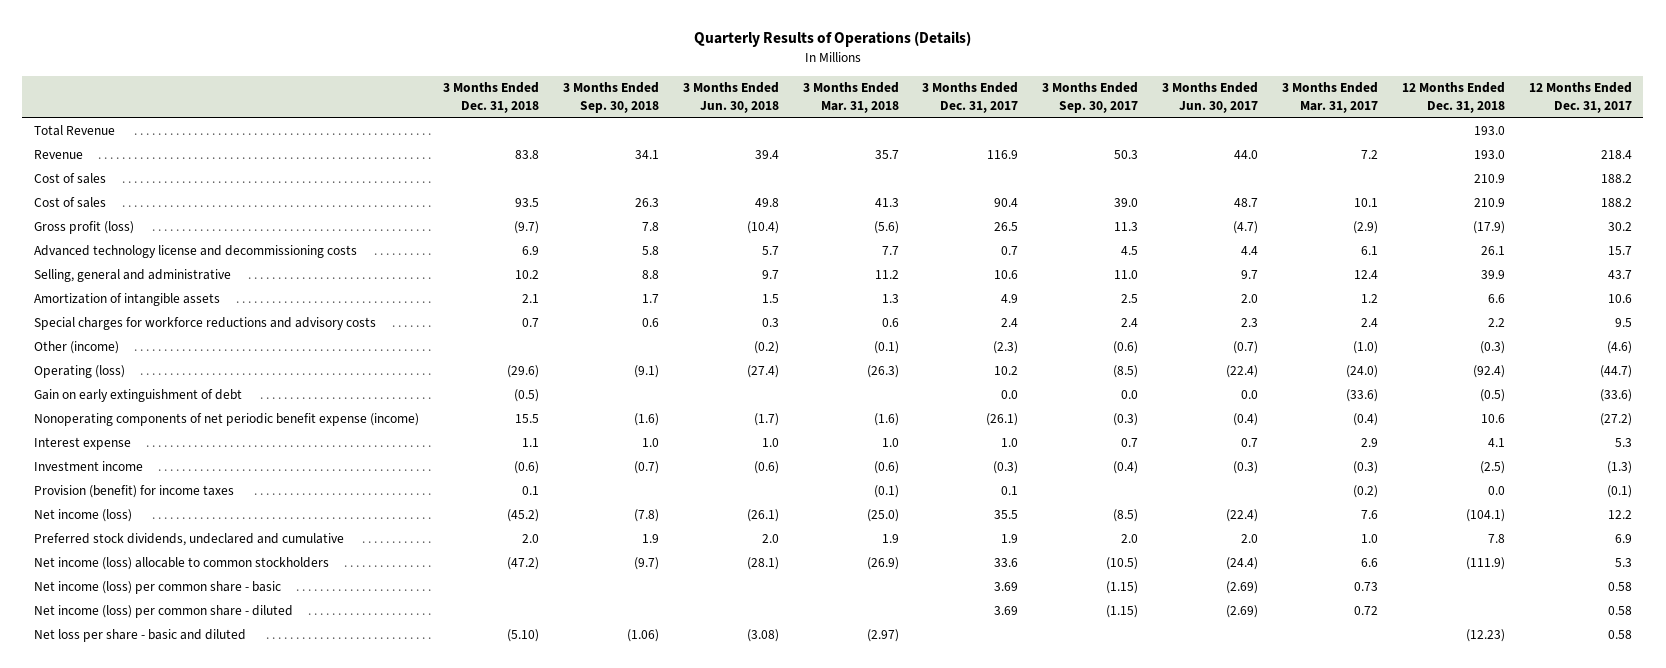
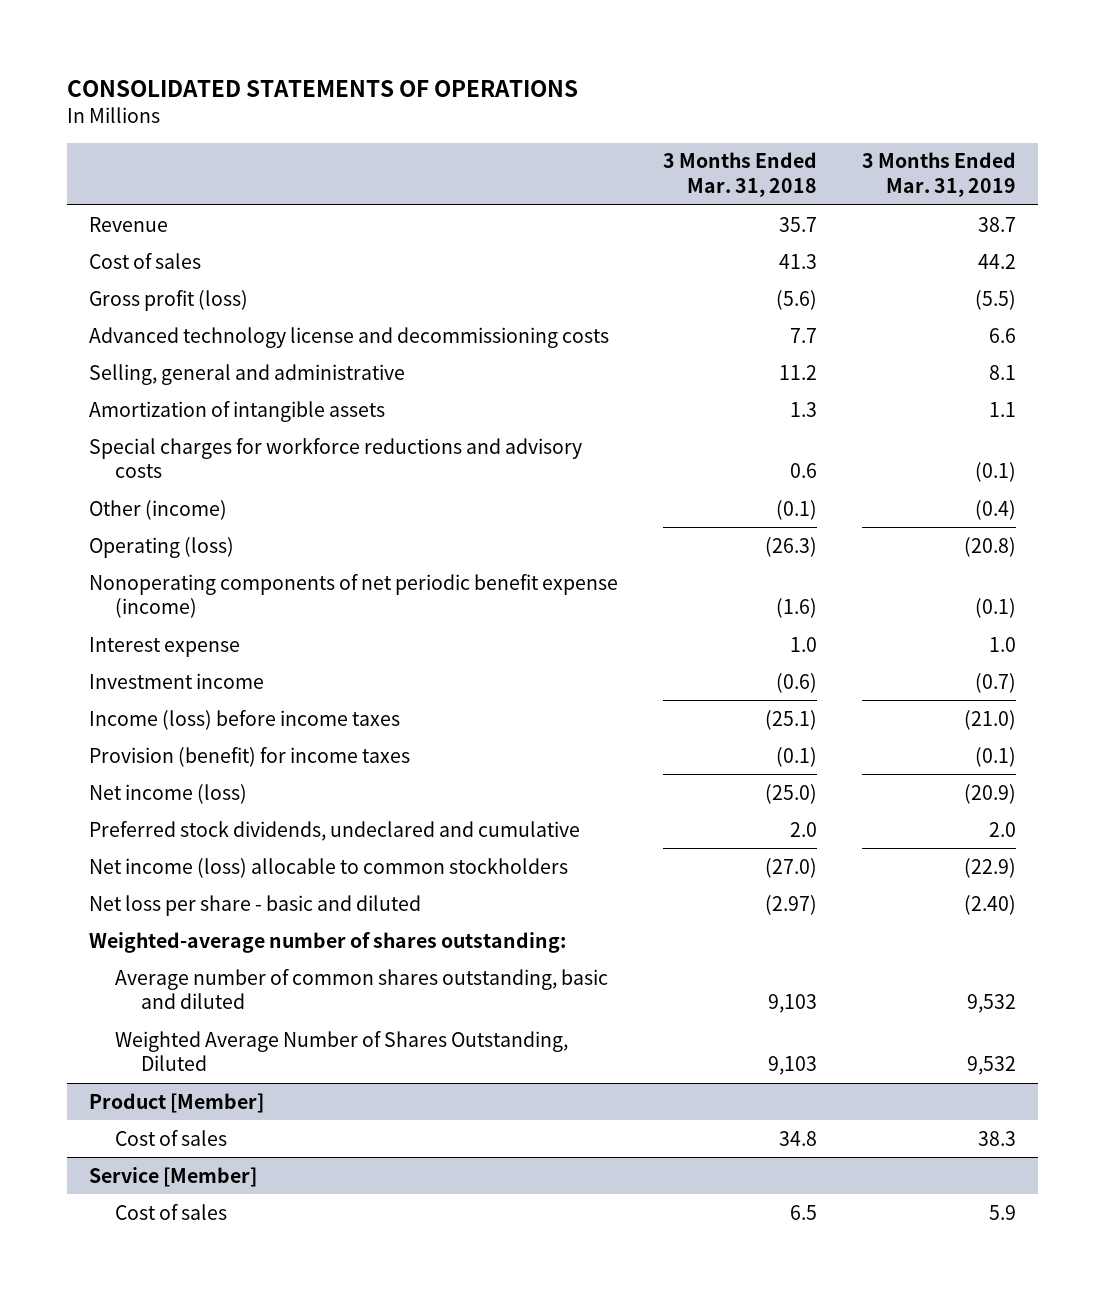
[693,31,971,48] Quarterly Results of Operations (Details) -> [66,80,578,98] CONSOLIDATED STATEMENTS OF OPERATIONS
[443,82,540,113] 3 Months Ended Dec. 31, 2018 -> none
[562,82,659,113] 3 Months Ended Sep. 30, 2018 -> none
[682,82,779,113] 3 Months Ended Jun. 30, 2018 -> none
[922,82,1019,113] 3 Months Ended Dec. 31, 2017 -> none
[1042,82,1139,113] 3 Months Ended Sep. 30, 2017 -> none
[1162,82,1259,113] 3 Months Ended Jun. 30, 2017 -> none
[1281,82,1378,113] 3 Months Ended Mar. 31, 2017 -> none
[1401,82,1505,113] 12 Months Ended Dec. 31, 2018 -> none
[1528,82,1632,113] 12 Months Ended Dec. 31, 2017 -> none
none -> [861,152,1016,197] 3 Months Ended Mar. 31, 2019
[34,124,116,136] Total Revenue -> none
[34,172,107,184] Cost of sales -> none
[34,388,243,402] Gain on early extinguishment of debt -> none
none -> [89,709,401,730] Income (loss) before income taxes
[34,580,282,594] Net income (loss) per common share - basic -> none
[34,604,294,618] Net income (loss) per common share - diluted -> none
[881,533,899,543] 1.9 -> [790,821,818,837] 2.0
[866,556,899,570] (26.9) -> [765,857,818,878] (27.0)
none -> [89,931,567,953] Weighted-average number of shares outstanding:
none -> [115,968,609,1010] Average number of common shares outstanding, basic and diluted
none -> [115,1030,569,1072] Weighted Average Number of Shares Outstanding, Diluted
none -> [89,1092,265,1113] Product [Member]
none -> [115,1129,228,1146] Cost of sales
none -> [89,1166,258,1187] Service [Member]
none -> [115,1203,228,1220] Cost of sales

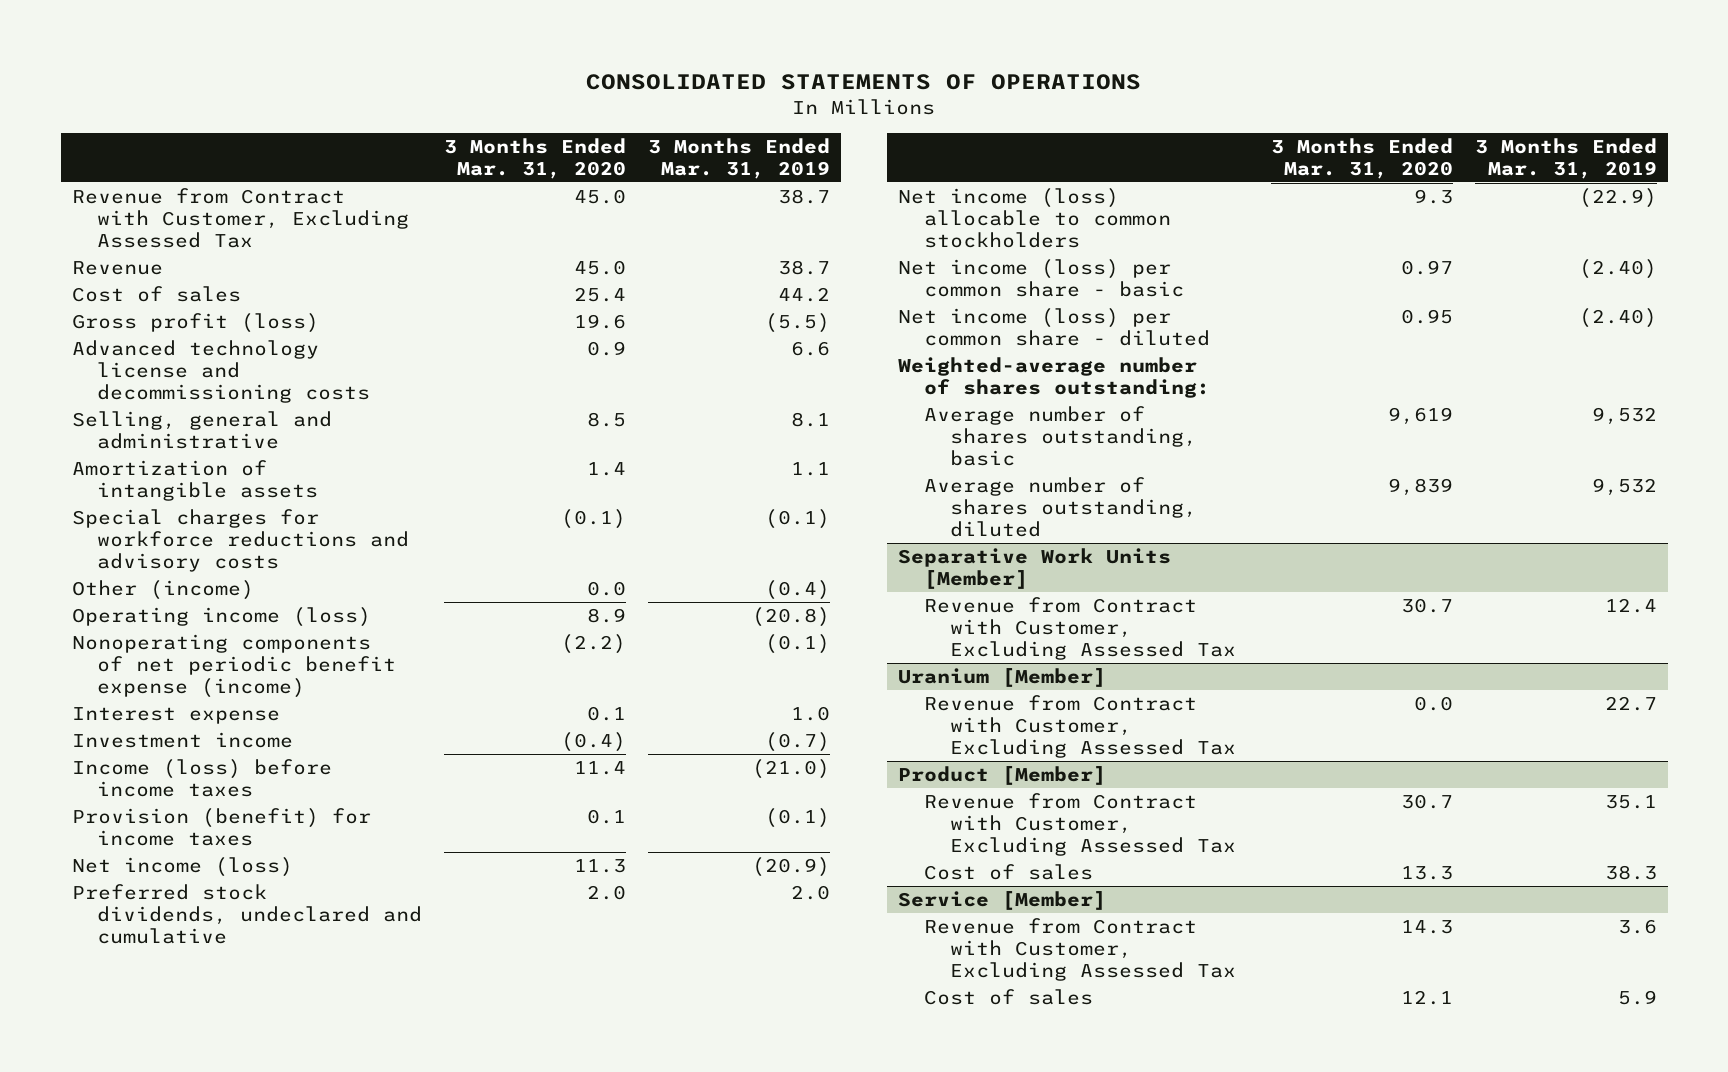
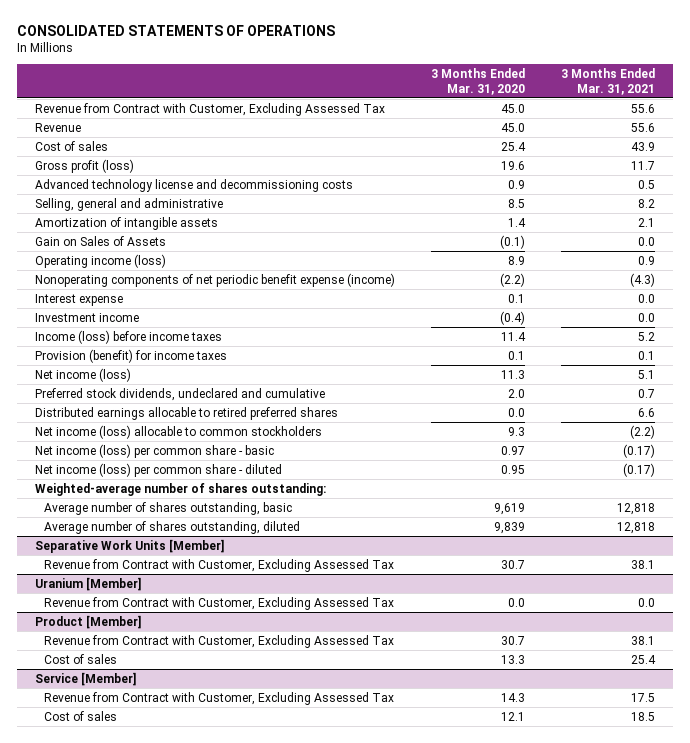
[648,137,831,179] 3 Months Ended Mar. 31, 2019 -> none
none -> [561,68,656,95] 3 Months Ended Mar. 31, 2021
[71,508,410,572] Special charges for workforce reductions and advisory costs -> none
[71,579,254,600] Other (income) -> none
none -> [34,236,166,247] Gain on Sales of Assets
none -> [34,407,338,421] Distributed earnings allocable to retired preferred shares

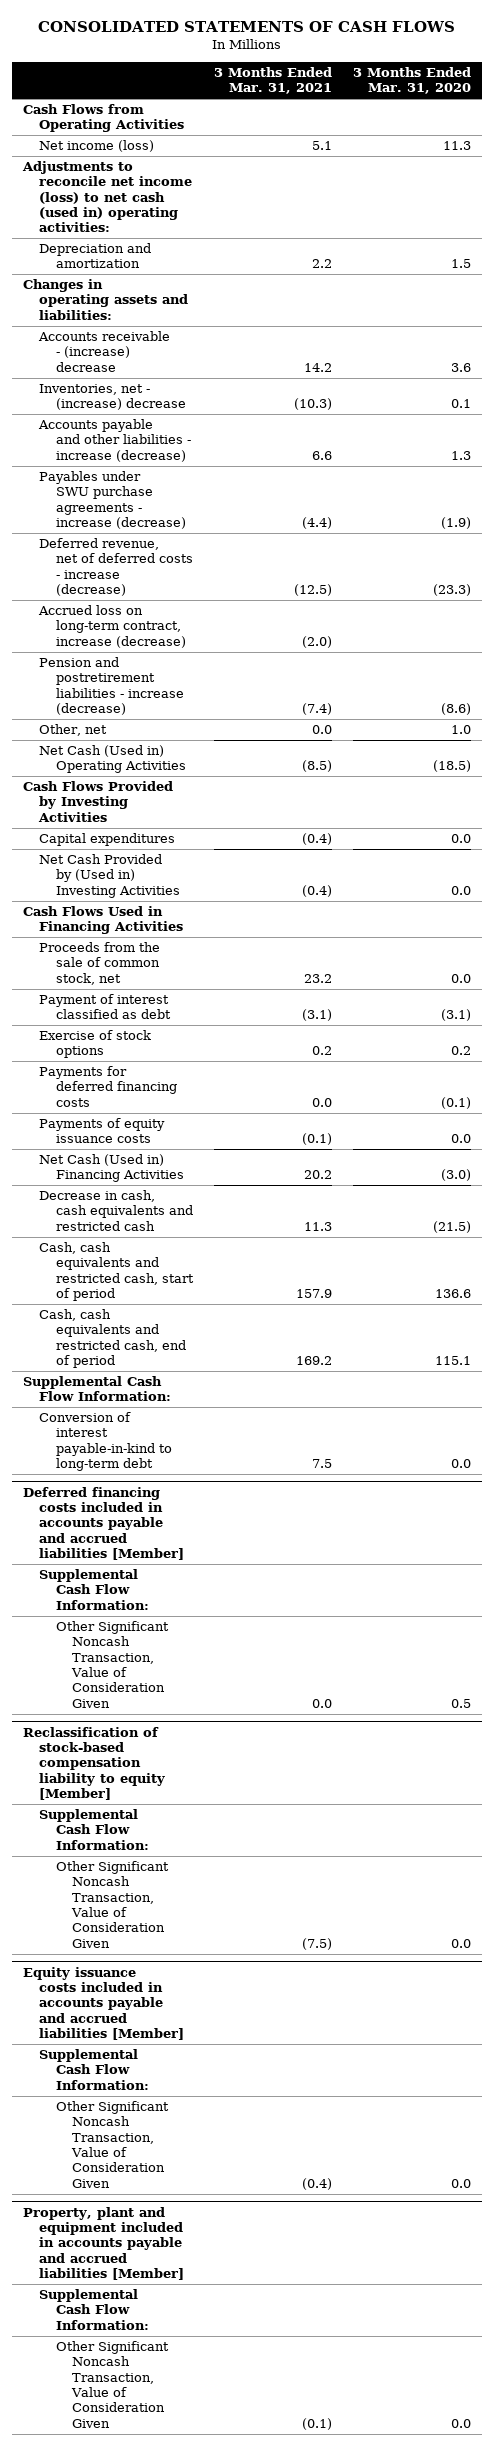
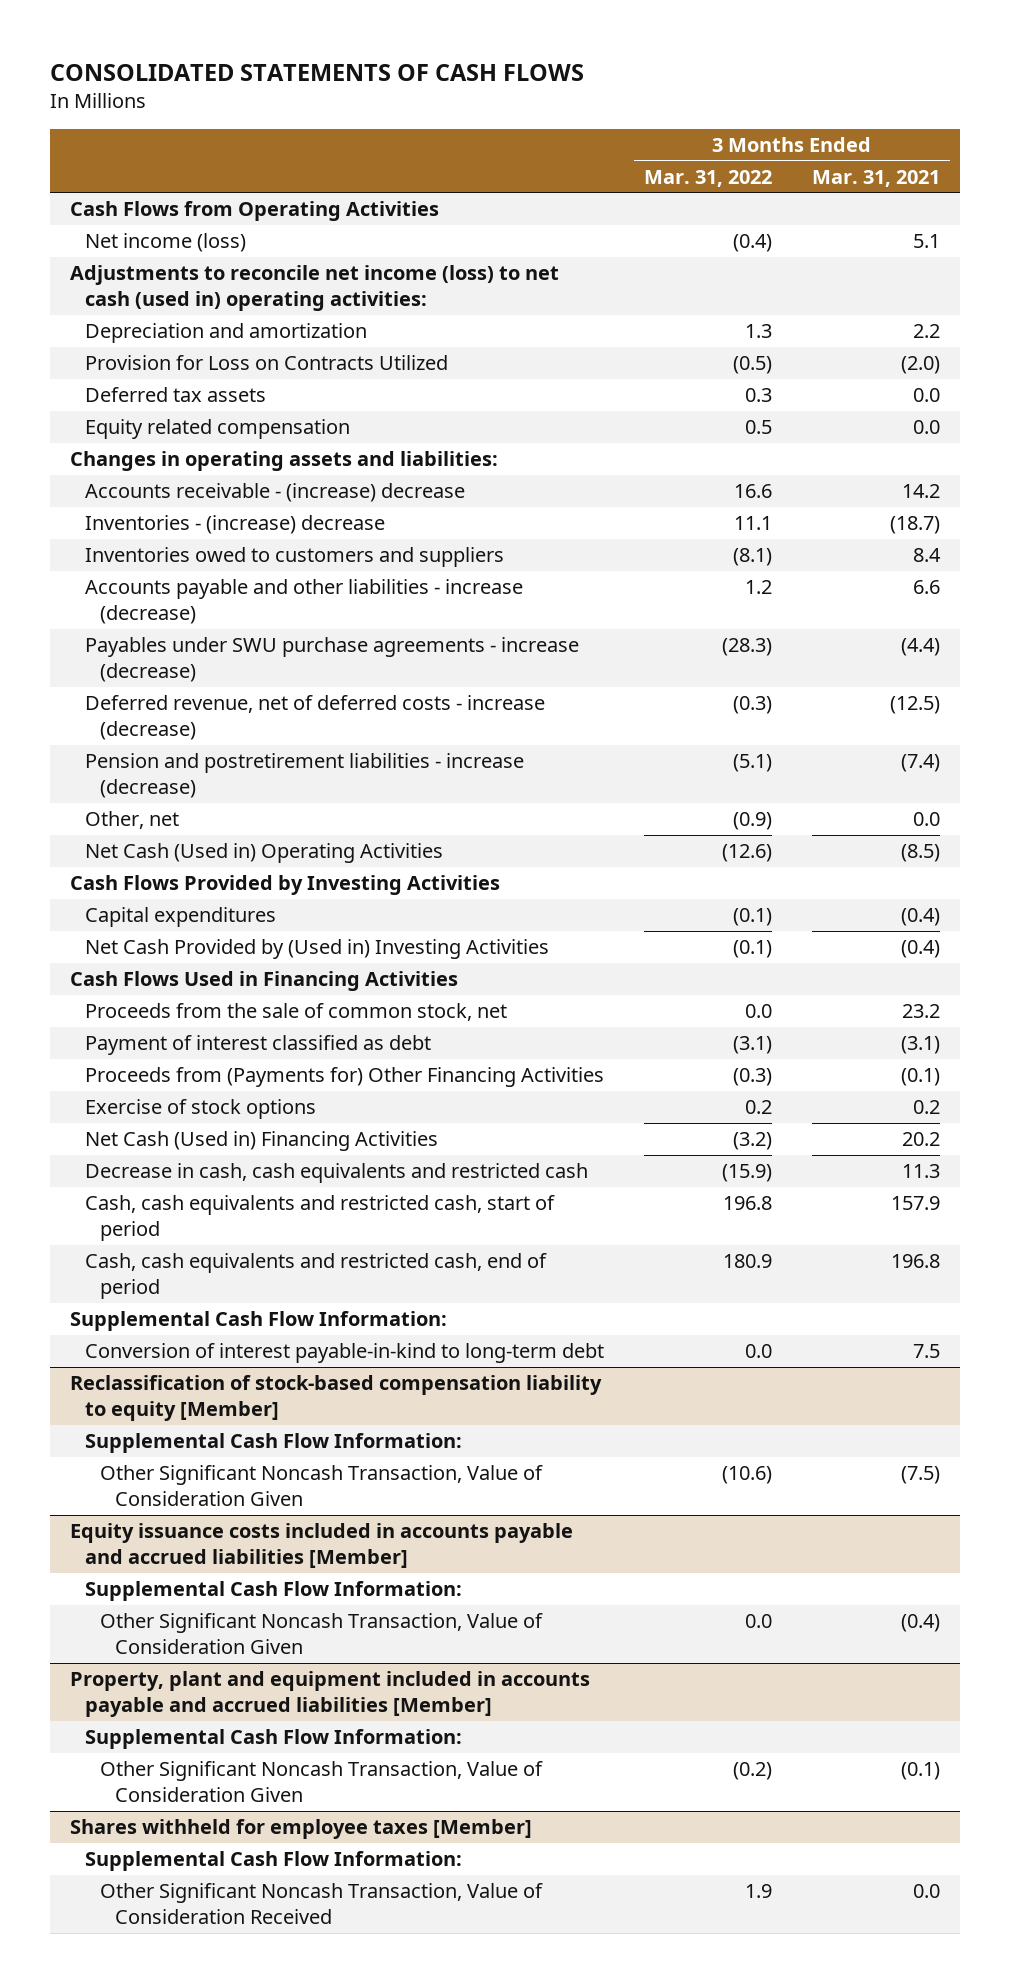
[353,66,472,95] 3 Months Ended Mar. 31, 2020 -> none
none -> [644,169,773,187] Mar. 31, 2022
none -> [84,355,448,371] Provision for Loss on Contracts Utilized
none -> [84,387,266,403] Deferred tax assets
none -> [84,419,350,440] Equity related compensation
[39,384,186,411] Inventories, net - (increase) decrease -> [84,515,385,535] Inventories - (increase) decrease
[293,398,332,411] (10.3) -> [890,516,941,535] (18.7)
none -> [84,547,504,568] Inventories owed to customers and suppliers
[38,605,186,648] Accrued loss on long-term contract, increase (decrease) -> none
none -> [84,1067,604,1088] Proceeds from (Payments for) Other Financing Activities
[39,1066,177,1107] Payments for deferred financing costs -> none
[39,1118,166,1144] Payments of equity issuance costs -> none
[295,1356,332,1366] 169.2 -> [891,1254,941,1269] 196.8
[23,1486,185,1561] Deferred financing costs included in accounts payable and accrued liabilities [Member] -> none
[39,1569,149,1610] Supplemental Cash Flow Information: -> none
[55,1621,169,1708] Other Significant Noncash Transaction, Value of Consideration Given -> none
none -> [69,1819,532,1840] Shares withheld for employee taxes [Member]
none -> [84,1851,462,1872] Supplemental Cash Flow Information:
none -> [100,1883,544,1925] Other Significant Noncash Transaction, Value of Consideration Received

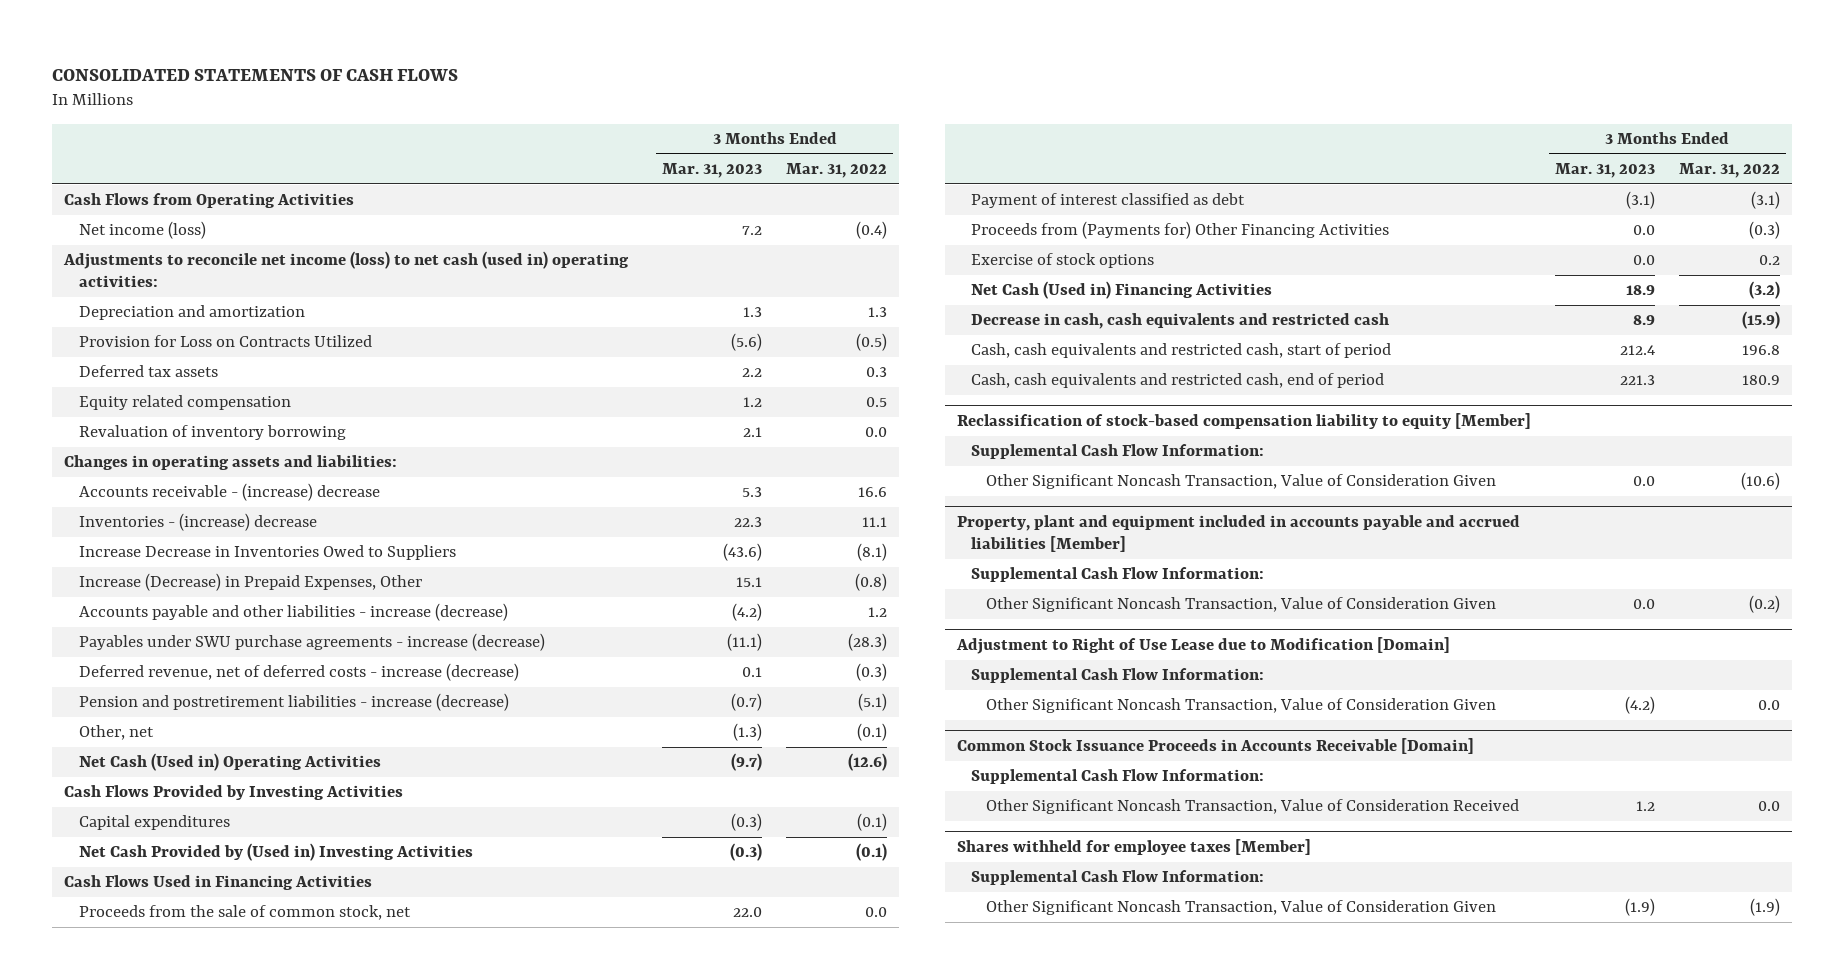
[812,169,941,187] Mar. 31, 2021 -> none
none -> [662,162,763,178] Mar. 31, 2023
none -> [78,425,346,441] Revaluation of inventory borrowing
[84,547,504,568] Inventories owed to customers and suppliers -> none
none -> [78,545,456,561] Increase Decrease in Inventories Owed to Suppliers
none -> [78,573,422,592] Increase (Decrease) in Prepaid Expenses, Other
[733,812,773,831] (0.9) -> [856,723,887,742] (0.1)
[69,1311,447,1332] Supplemental Cash Flow Information: -> none
[84,1343,604,1364] Conversion of interest payable-in-kind to long-term debt -> none
[69,1523,573,1569] Equity issuance costs included in accounts payable and accrued liabilities [Member] -> none
[84,1581,462,1602] Supplemental Cash Flow Information: -> none
[100,1613,544,1655] Other Significant Noncash Transaction, Value of Consideration Given -> none
none -> [955,637,1450,655] Adjustment to Right of Use Lease due to Modification [Domain]
none -> [971,668,1265,684] Supplemental Cash Flow Information:
none -> [985,698,1496,714] Other Significant Noncash Transaction, Value of Consideration Given
none -> [956,738,1474,755] Common Stock Issuance Proceeds in Accounts Receivable [Domain]
none -> [971,769,1265,785] Supplemental Cash Flow Information:
none -> [985,799,1519,815] Other Significant Noncash Transaction, Value of Consideration Received
[100,1883,544,1925] Other Significant Noncash Transaction, Value of Consideration Received -> [985,900,1496,916] Other Significant Noncash Transaction, Value of Consideration Given
[745,1884,773,1899] 1.9 -> [1749,898,1780,917] (1.9)

